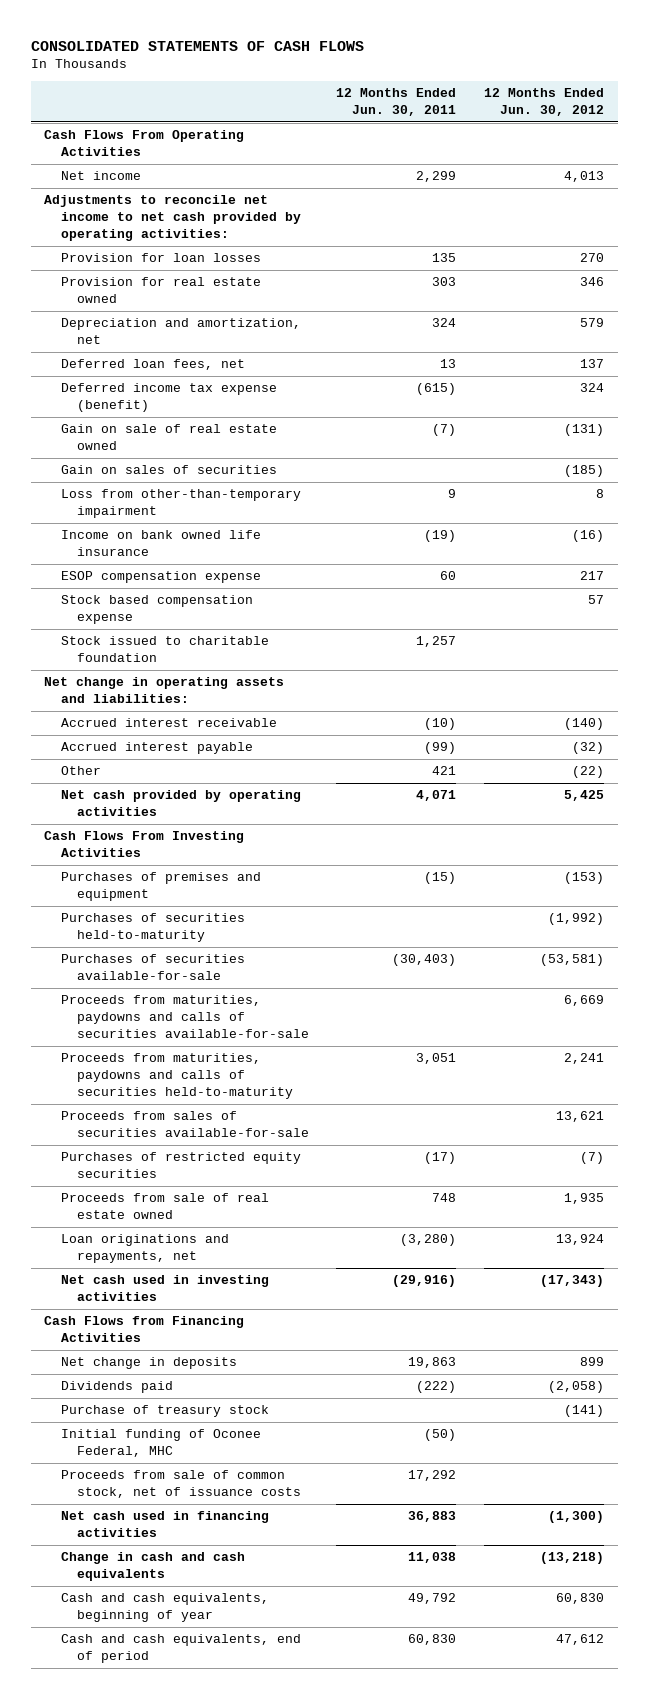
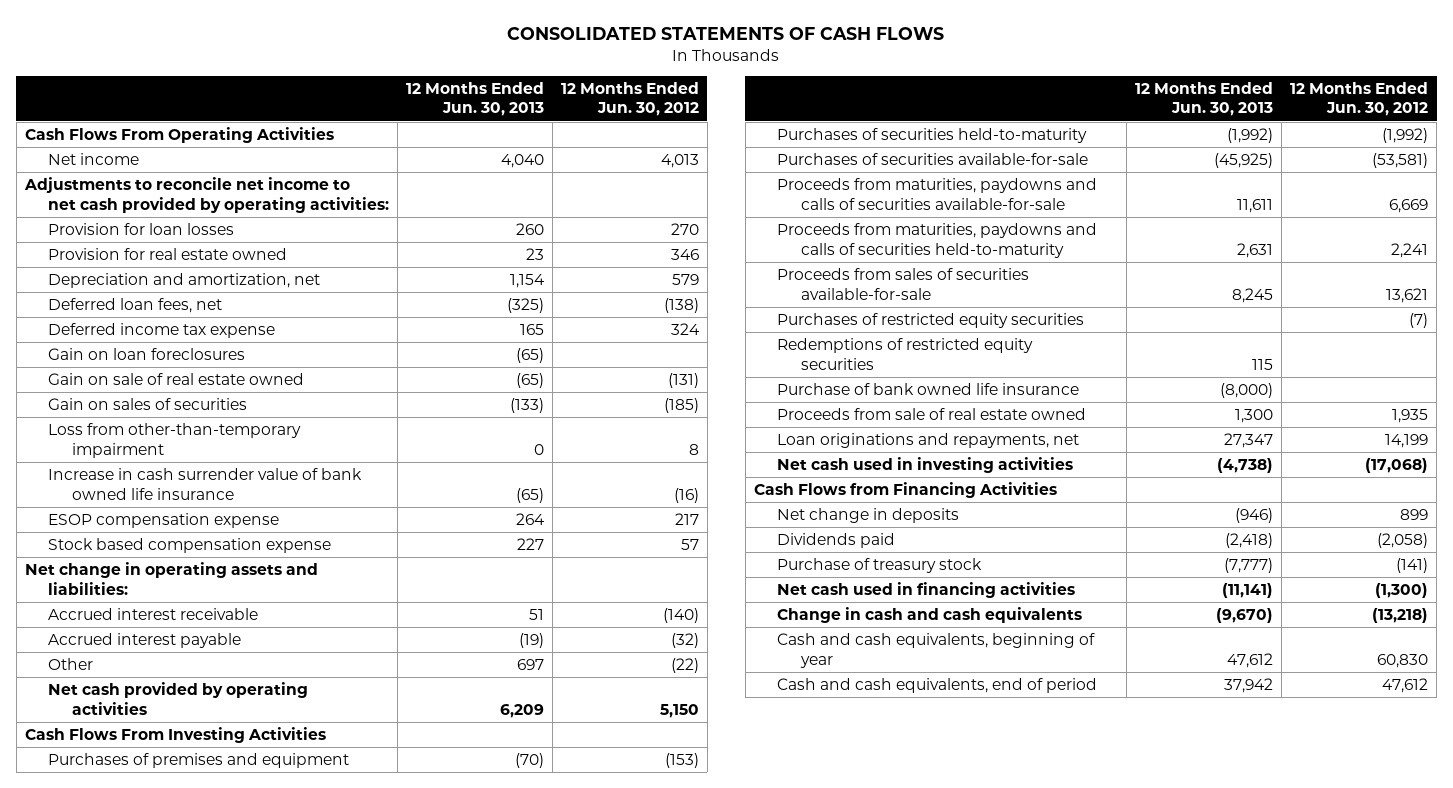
[336,88,457,116] 12 Months Ended Jun. 30, 2011 -> none
none -> [406,81,545,117] 12 Months Ended Jun. 30, 2013
[579,359,604,369] 137 -> [663,297,699,313] (138)
[60,383,277,413] Deferred income tax expense (benefit) -> [48,322,276,338] Deferred income tax expense
none -> [48,347,246,360] Gain on loan foreclosures
[60,530,261,557] Income on bank owned life insurance -> [48,467,363,500] Increase in cash surrender value of bank owned life insurance
[60,636,269,663] Stock issued to charitable foundation -> none
[563,790,604,802] 5,425 -> [659,703,699,718] 5,150
none -> [777,337,1034,370] Redemptions of restricted equity securities
none -> [777,382,1080,395] Purchase of bank owned life insurance
[555,1234,604,1246] 13,924 -> [1385,433,1429,448] 14,199
[539,1275,604,1288] (17,343) -> [1365,457,1429,473] (17,068)
[60,1429,261,1458] Initial funding of Oconee Federal, MHC -> none
[60,1470,301,1499] Proceeds from sale of common stock, net of issuance costs -> none

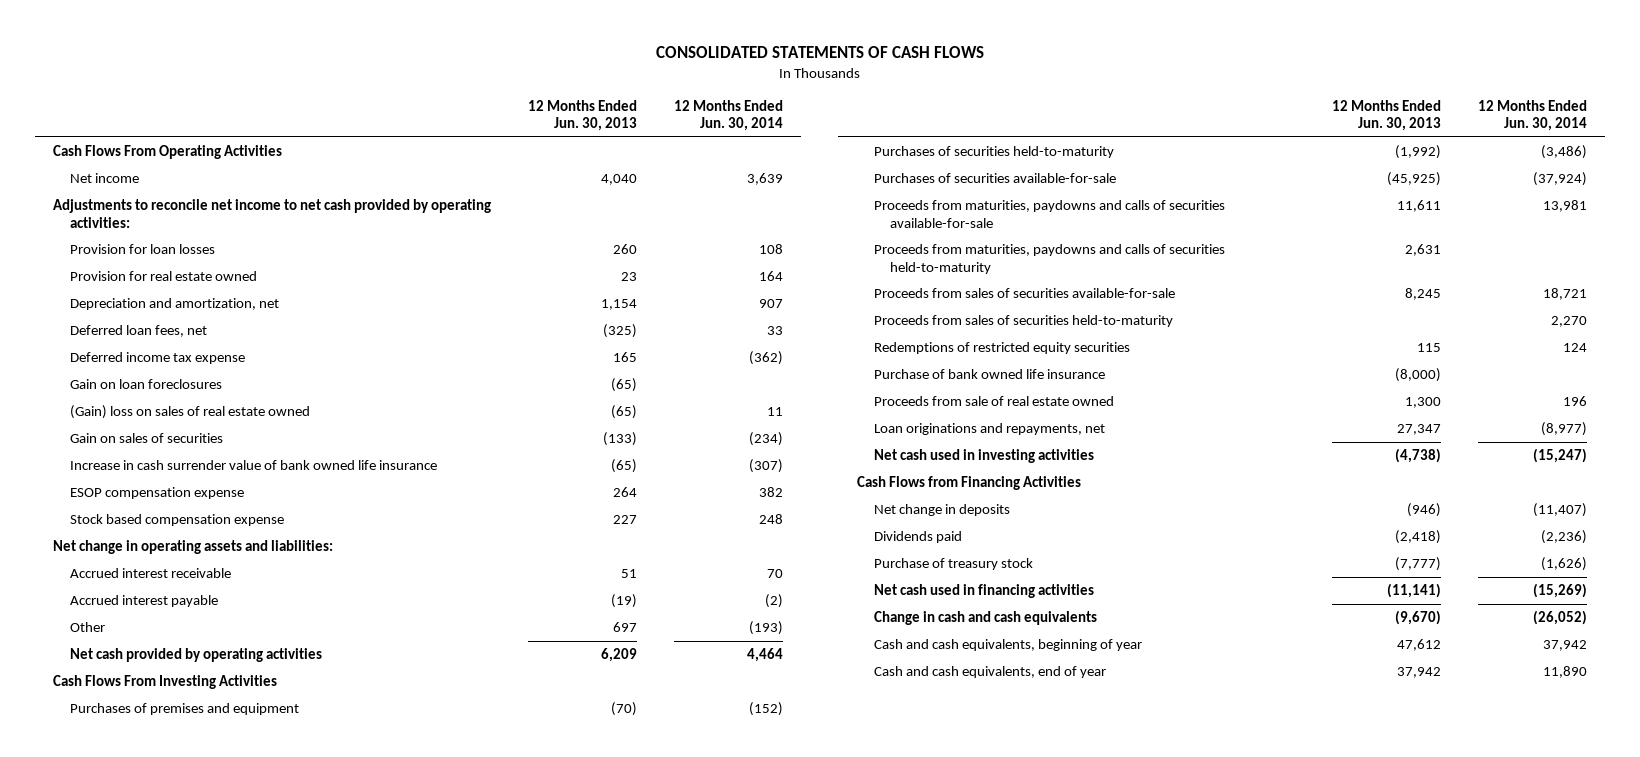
[560,81,699,117] 12 Months Ended Jun. 30, 2012 -> none
none -> [673,99,783,132] 12 Months Ended Jun. 30, 2014
[48,372,305,385] Gain on sale of real estate owned -> [69,405,310,420] (Gain) loss on sales of real estate owned
[48,422,302,458] Loss from other-than-temporary impairment -> none
[777,312,1085,328] Purchases of restricted equity securities -> none
none -> [873,315,1173,328] Proceeds from sales of securities held-to-maturity
[777,677,1098,693] Cash and cash equivalents, end of period -> [873,666,1106,679] Cash and cash equivalents, end of year

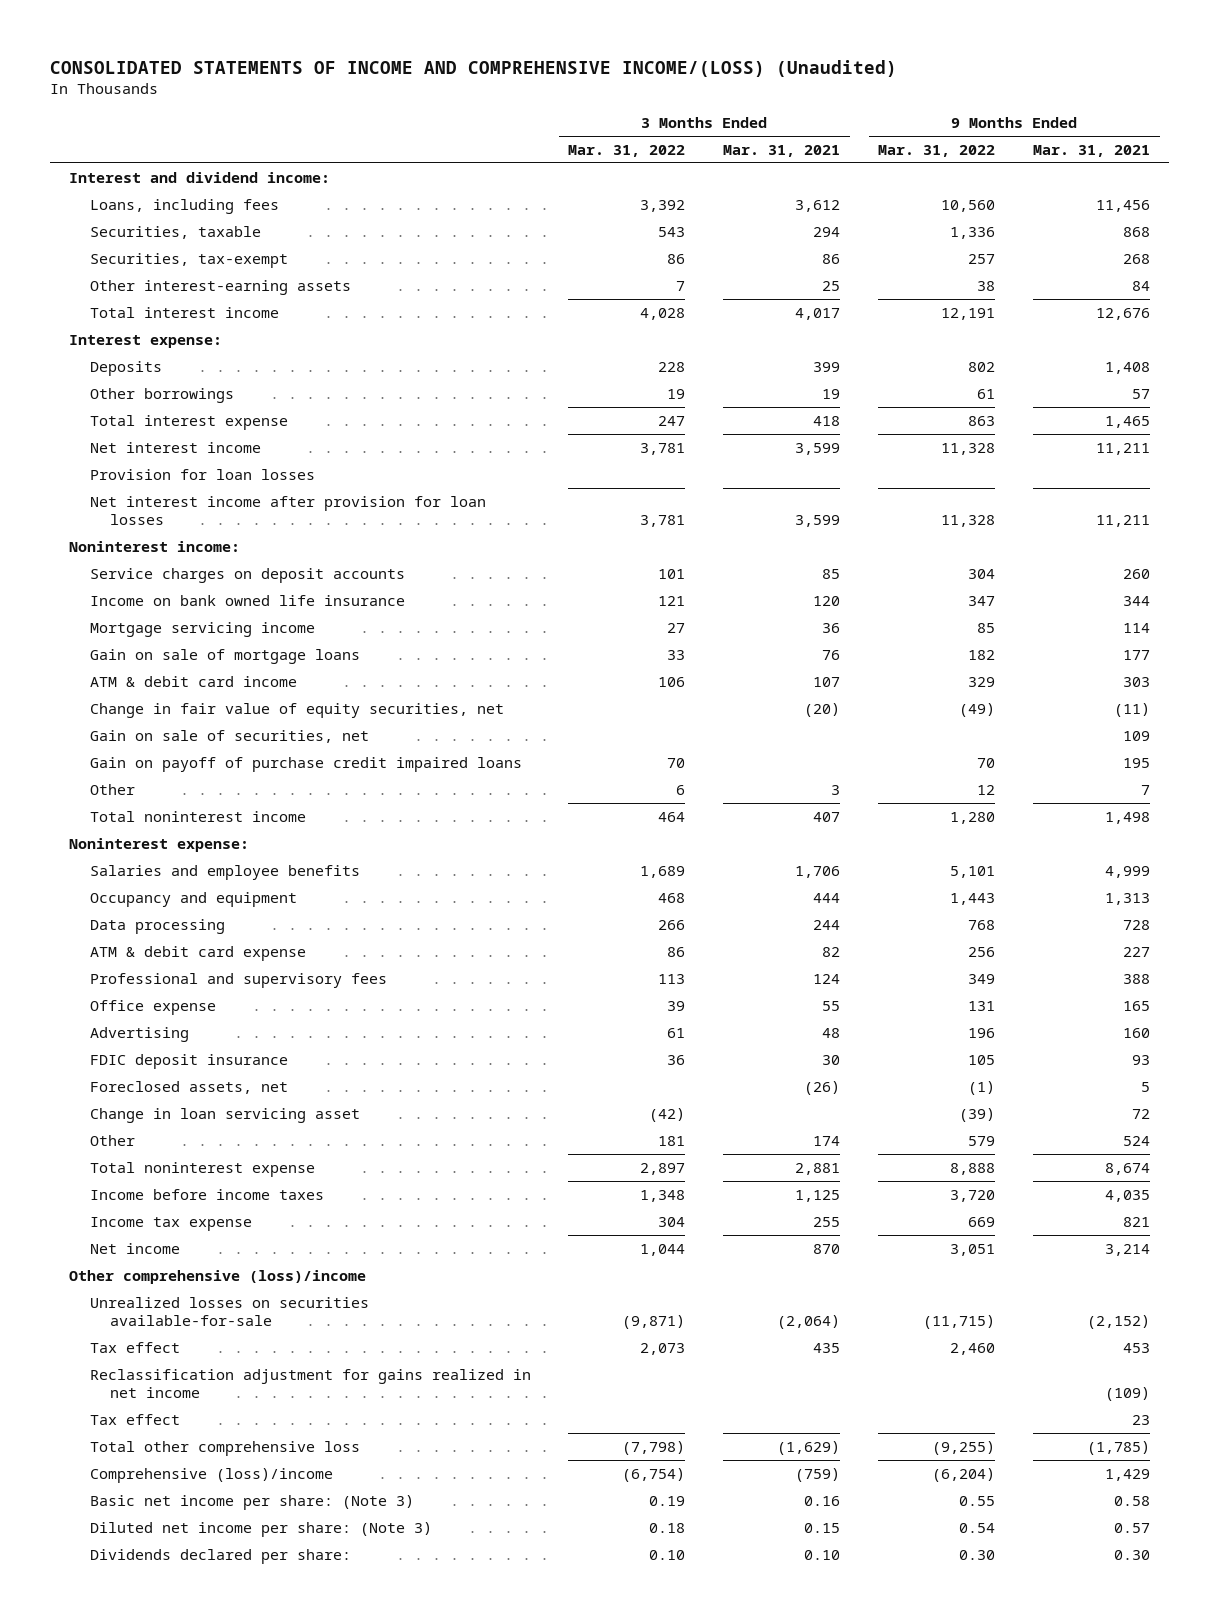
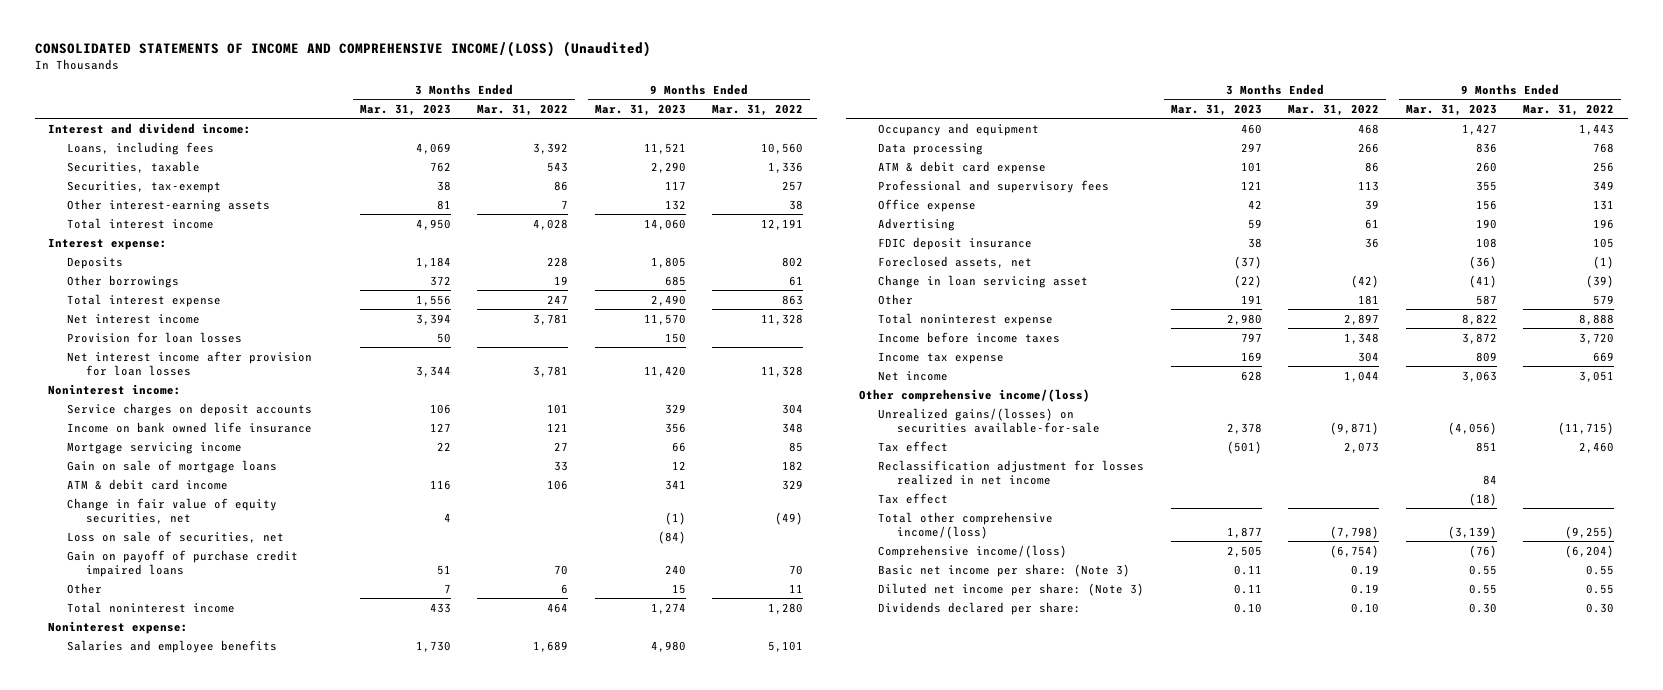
[723,144,841,157] Mar. 31, 2021 -> none
[1033,144,1151,157] Mar. 31, 2021 -> none
none -> [359,104,451,117] Mar. 31, 2023
none -> [594,104,686,117] Mar. 31, 2023
[968,595,996,606] 347 -> [782,422,804,433] 348
[89,729,369,743] Gain on sale of securities, net -> [67,530,285,543] Loss on sale of securities, net
[977,784,996,795] 12 -> [789,583,804,593] 11
[68,1269,366,1284] Other comprehensive (loss)/income -> [859,388,1091,402] Other comprehensive income/(loss)
[89,1296,369,1327] Unrealized losses on securities available-for-sale -> [878,407,1100,434] Unrealized gains/(losses) on securities available-for-sale
[89,1368,531,1399] Reclassification adjustment for gains realized in net income -> [878,459,1145,486] Reclassification adjustment for losses realized in net income
[89,1440,360,1456] Total other comprehensive loss -> [878,511,1054,540] Total other comprehensive income/(loss)
[89,1467,333,1483] Comprehensive (loss)/income -> [878,544,1068,558] Comprehensive income/(loss)
[649,1522,686,1533] 0.18 -> [1351,583,1380,594] 0.19
[959,1522,996,1533] 0.54 -> [1586,583,1615,594] 0.55

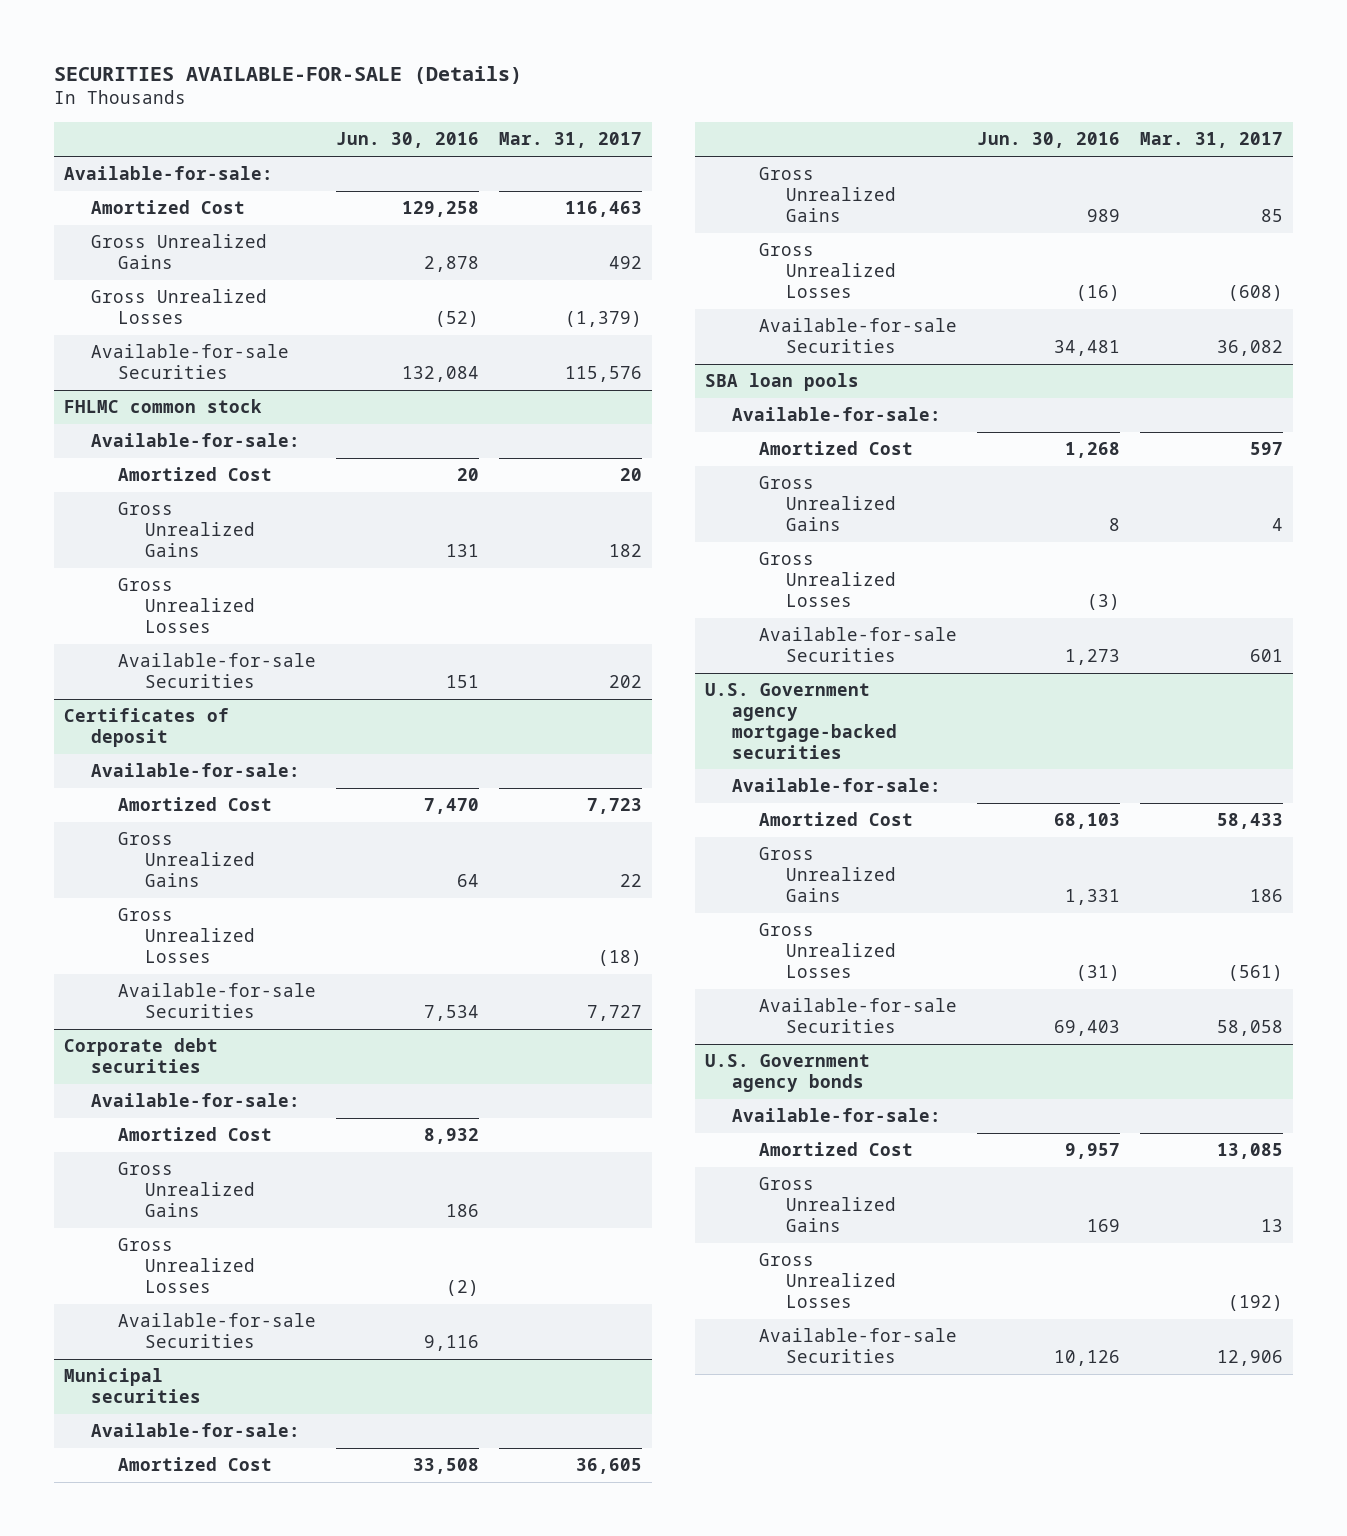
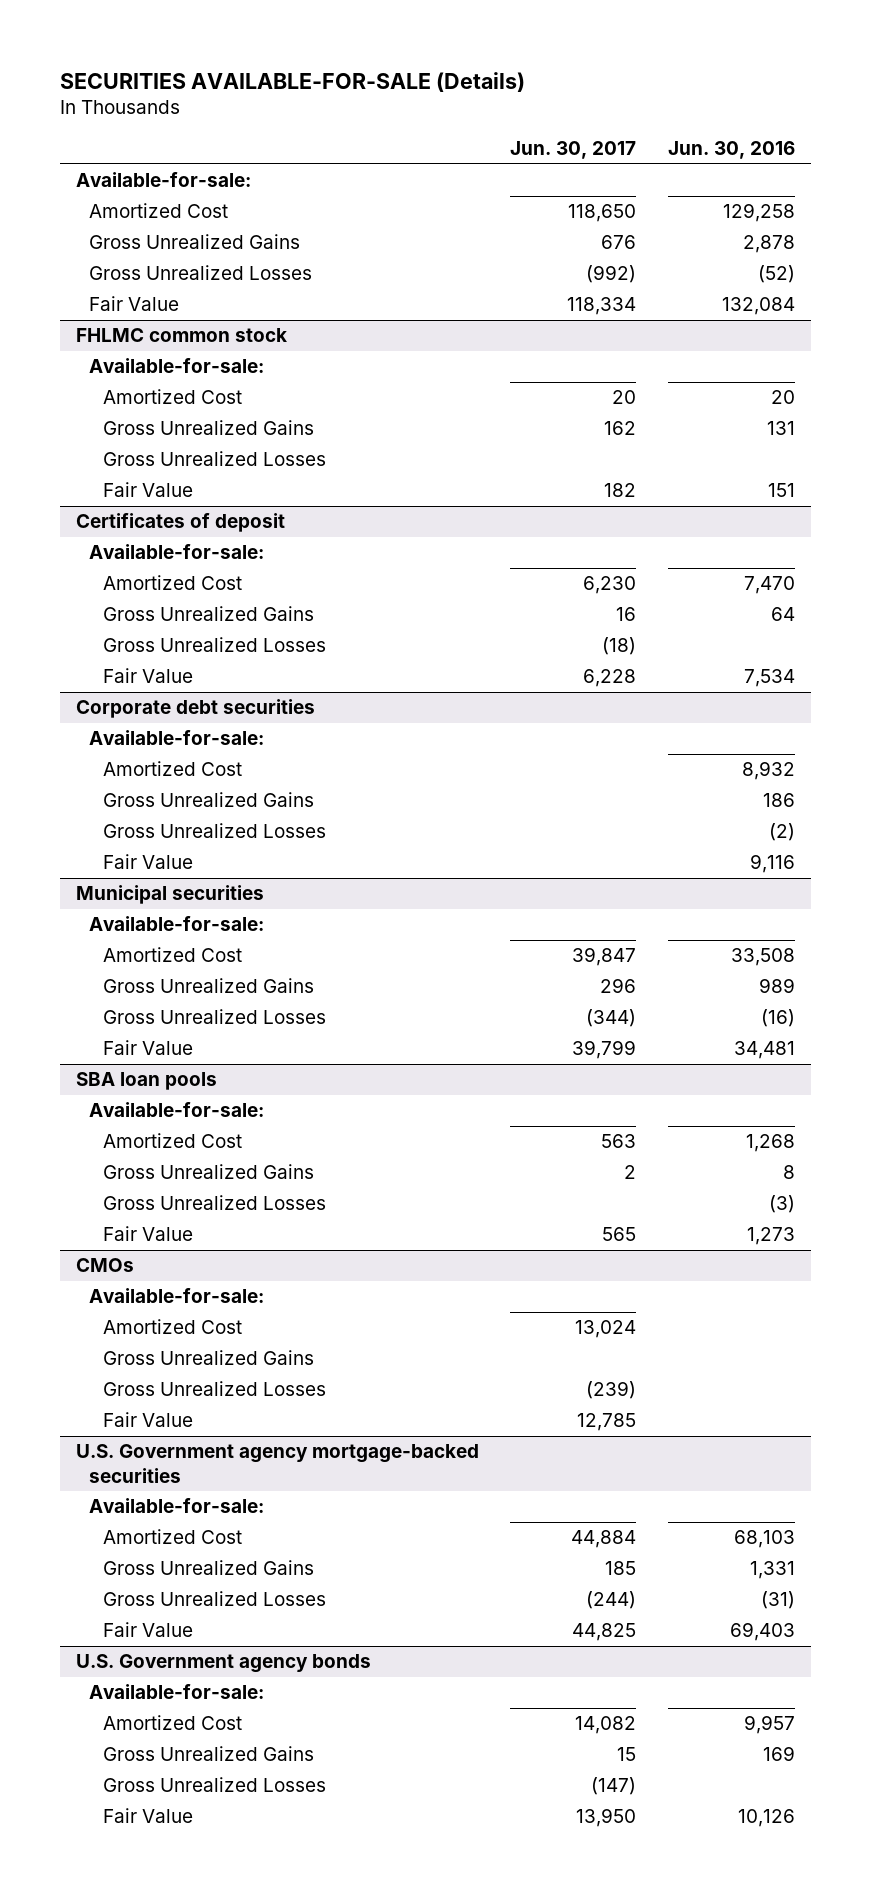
[498,132,642,149] Mar. 31, 2017 -> none
none -> [510,141,637,160] Jun. 30, 2017
[90,344,289,380] Available-for-sale Securities -> [89,296,180,312] Fair Value
[117,653,316,689] Available-for-sale Securities -> [102,482,193,498] Fair Value
[117,983,316,1019] Available-for-sale Securities -> [102,668,193,684] Fair Value
[117,1313,316,1349] Available-for-sale Securities -> [102,854,193,870] Fair Value
[759,318,958,354] Available-for-sale Securities -> [102,1040,193,1056] Fair Value
[759,627,958,663] Available-for-sale Securities -> [102,1226,193,1242] Fair Value
none -> [75,1258,134,1273] CMOs
none -> [89,1288,265,1304] Available-for-sale:
none -> [102,1319,242,1335] Amortized Cost
none -> [102,1350,314,1366] Gross Unrealized Gains
none -> [102,1381,326,1397] Gross Unrealized Losses
none -> [102,1412,193,1428] Fair Value
[759,998,958,1034] Available-for-sale Securities -> [102,1622,193,1638] Fair Value
[759,1328,958,1364] Available-for-sale Securities -> [102,1808,193,1824] Fair Value

